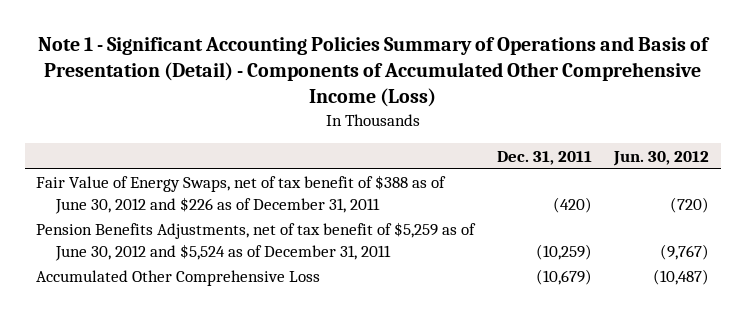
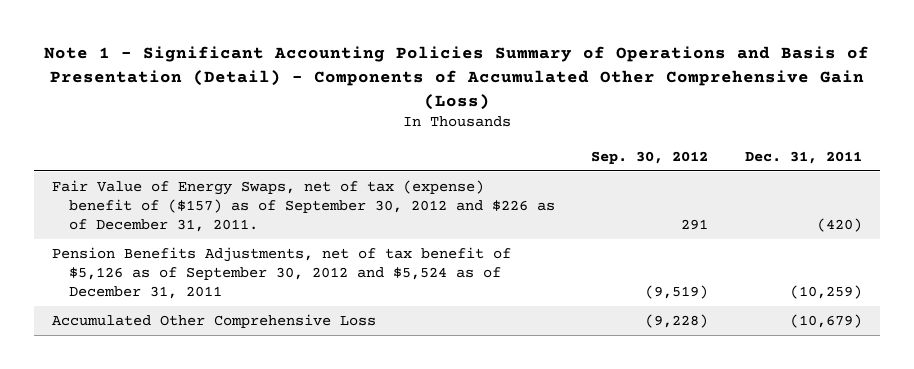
[37,35,710,108] Note 1 - Significant Accounting Policies Summary of Operations and Basis of Presentation (Detail) - Components of Accumulated Other Comprehensive Income (Loss) -> [44,45,870,110] Note 1 - Significant Accounting Policies Summary of Operations and Basis of Presentation (Detail) - Components of Accumulated Other Comprehensive Gain (Loss)
[613,150,710,166] Jun. 30, 2012 -> none
none -> [591,150,709,164] Sep. 30, 2012
[36,175,447,214] Fair Value of Energy Swaps, net of tax benefit of $388 as of June 30, 2012 and $226 as of December 31, 2011 -> [52,179,555,233] Fair Value of Energy Swaps, net of tax (expense) benefit of ($157) as of September 30, 2012 and $226 as of December 31, 2011.
[36,222,477,261] Pension Benefits Adjustments, net of tax benefit of $5,259 as of June 30, 2012 and $5,524 as of December 31, 2011 -> [52,246,512,300] Pension Benefits Adjustments, net of tax benefit of $5,126 as of September 30, 2012 and $5,524 as of December 31, 2011

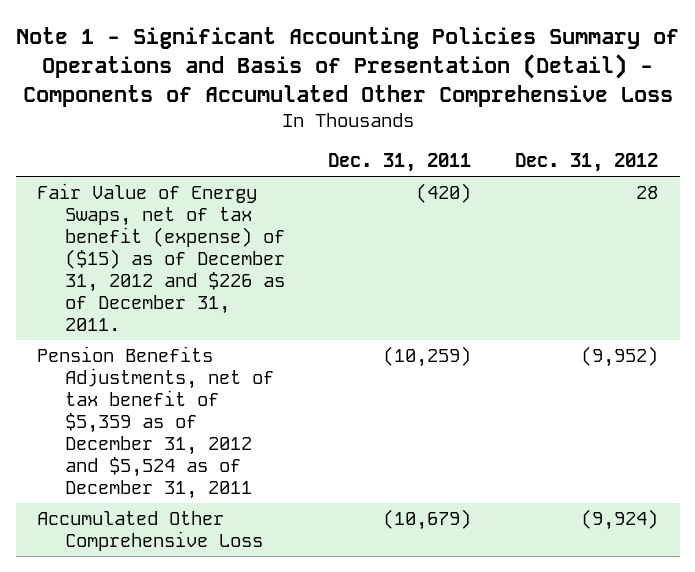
[44,45,870,110] Note 1 - Significant Accounting Policies Summary of Operations and Basis of Presentation (Detail) - Components of Accumulated Other Comprehensive Gain (Loss) -> [15,27,679,107] Note 1 - Significant Accounting Policies Summary of Operations and Basis of Presentation (Detail) - Components of Accumulated Other Comprehensive Loss
[591,150,709,164] Sep. 30, 2012 -> none
none -> [514,153,658,173] Dec. 31, 2012
[52,179,555,233] Fair Value of Energy Swaps, net of tax (expense) benefit of ($157) as of September 30, 2012 and $226 as of December 31, 2011. -> [37,182,285,332] Fair Value of Energy Swaps, net of tax benefit (expense) of ($15) as of December 31, 2012 and $226 as of December 31, 2011.
[52,246,512,300] Pension Benefits Adjustments, net of tax benefit of $5,126 as of September 30, 2012 and $5,524 as of December 31, 2011 -> [37,345,274,500] Pension Benefits Adjustments, net of tax benefit of $5,359 as of December 31, 2012 and $5,524 as of December 31, 2011

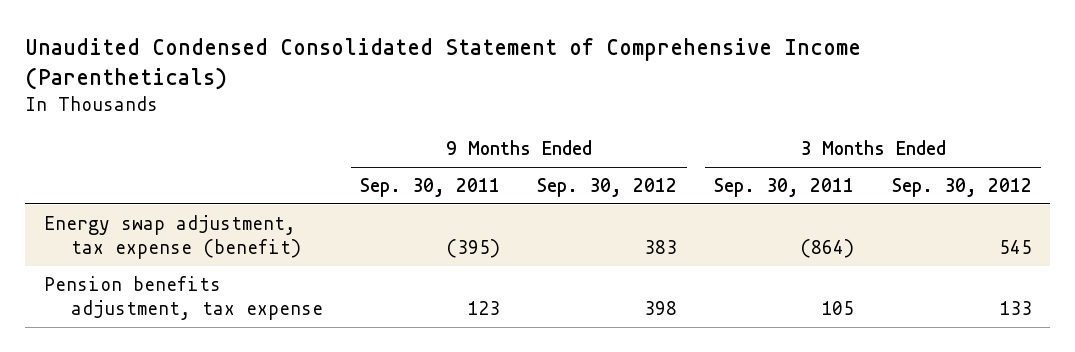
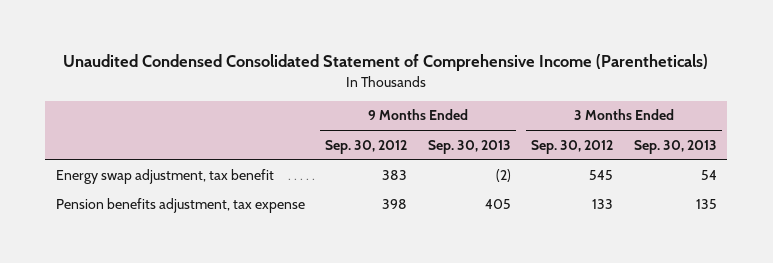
[360,178,501,198] Sep. 30, 2011 -> none
[714,178,855,198] Sep. 30, 2011 -> none
none -> [427,139,511,154] Sep. 30, 2013
none -> [634,139,718,154] Sep. 30, 2013
[43,215,302,260] Energy swap adjustment, tax expense (benefit) -> [55,168,274,184] Energy swap adjustment, tax benefit

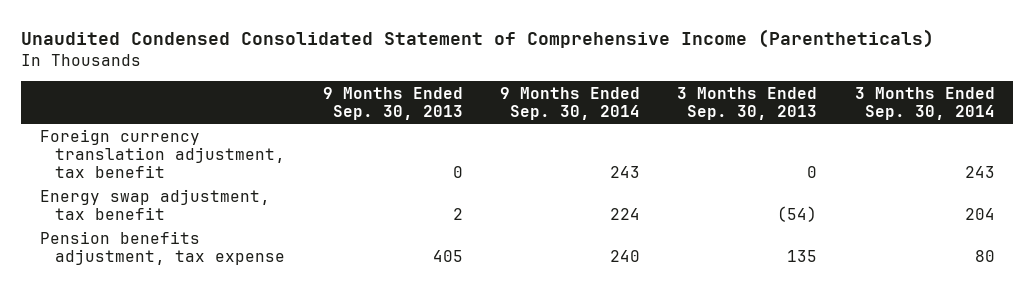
[325,139,408,154] Sep. 30, 2012 -> none
[531,139,614,154] Sep. 30, 2012 -> none
none -> [499,86,640,120] 9 Months Ended Sep. 30, 2014
none -> [854,86,995,120] 3 Months Ended Sep. 30, 2014
none -> [39,128,286,178] Foreign currency translation adjustment, tax benefit
[495,168,511,182] (2) -> [452,207,463,220] 2
[701,169,718,180] 54 -> [777,205,818,222] (54)

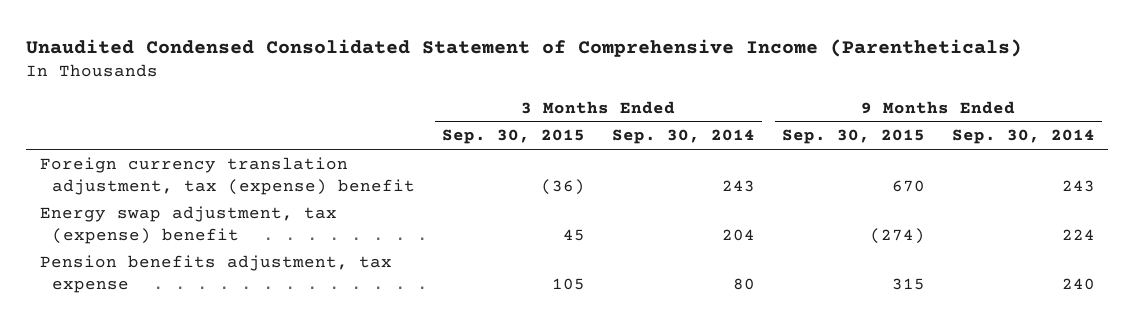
[322,86,463,120] 9 Months Ended Sep. 30, 2013 -> none
[677,86,818,120] 3 Months Ended Sep. 30, 2013 -> none
none -> [441,129,585,145] Sep. 30, 2015
none -> [781,129,925,145] Sep. 30, 2015
[39,128,286,178] Foreign currency translation adjustment, tax benefit -> [39,156,415,195] Foreign currency translation adjustment, tax (expense) benefit
[39,188,270,220] Energy swap adjustment, tax benefit -> [39,205,337,244] Energy swap adjustment, tax (expense) benefit

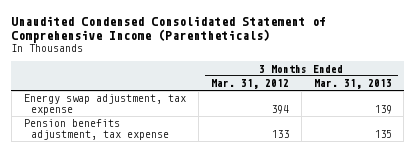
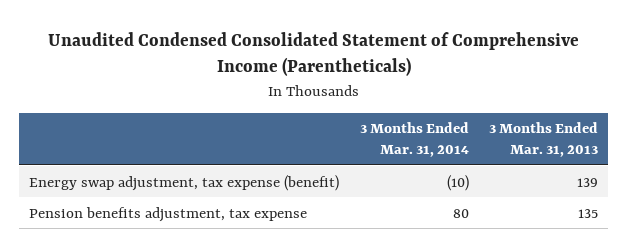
[210,79,289,90] Mar. 31, 2012 -> none
none -> [359,122,469,158] 3 Months Ended Mar. 31, 2014
[23,94,186,116] Energy swap adjustment, tax expense -> [29,174,340,191] Energy swap adjustment, tax expense (benefit)

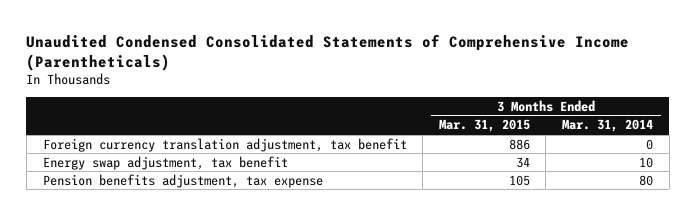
[47,31,579,77] Unaudited Condensed Consolidated Statement of Comprehensive Income (Parentheticals) -> [26,33,630,71] Unaudited Condensed Consolidated Statements of Comprehensive Income (Parentheticals)
[489,122,599,158] 3 Months Ended Mar. 31, 2013 -> none
none -> [438,119,530,133] Mar. 31, 2015
none -> [42,137,407,152] Foreign currency translation adjustment, tax benefit
[29,174,340,191] Energy swap adjustment, tax expense (benefit) -> [42,155,288,170] Energy swap adjustment, tax benefit
[446,174,469,191] (10) -> [639,156,654,168] 10

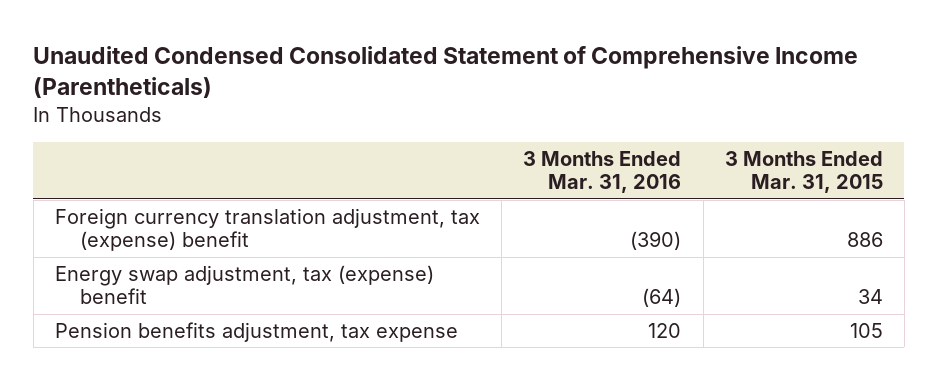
[26,33,630,71] Unaudited Condensed Consolidated Statements of Comprehensive Income (Parentheticals) -> [33,46,859,99] Unaudited Condensed Consolidated Statement of Comprehensive Income (Parentheticals)
[562,119,654,133] Mar. 31, 2014 -> none
none -> [523,150,682,194] 3 Months Ended Mar. 31, 2016
[42,137,407,152] Foreign currency translation adjustment, tax benefit -> [55,207,481,252] Foreign currency translation adjustment, tax (expense) benefit
[42,155,288,170] Energy swap adjustment, tax benefit -> [55,264,435,305] Energy swap adjustment, tax (expense) benefit

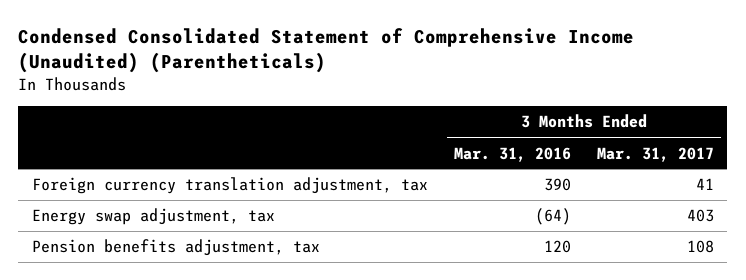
[33,46,859,99] Unaudited Condensed Consolidated Statement of Comprehensive Income (Parentheticals) -> [18,28,635,74] Condensed Consolidated Statement of Comprehensive Income (Unaudited) (Parentheticals)
[724,150,883,194] 3 Months Ended Mar. 31, 2015 -> none
none -> [597,146,715,162] Mar. 31, 2017
[55,207,481,252] Foreign currency translation adjustment, tax (expense) benefit -> [31,177,428,195] Foreign currency translation adjustment, tax
[630,231,682,251] (390) -> [543,178,571,192] 390
[55,264,435,305] Energy swap adjustment, tax (expense) benefit -> [31,208,275,226] Energy swap adjustment, tax
[55,321,459,342] Pension benefits adjustment, tax expense -> [31,239,320,257] Pension benefits adjustment, tax

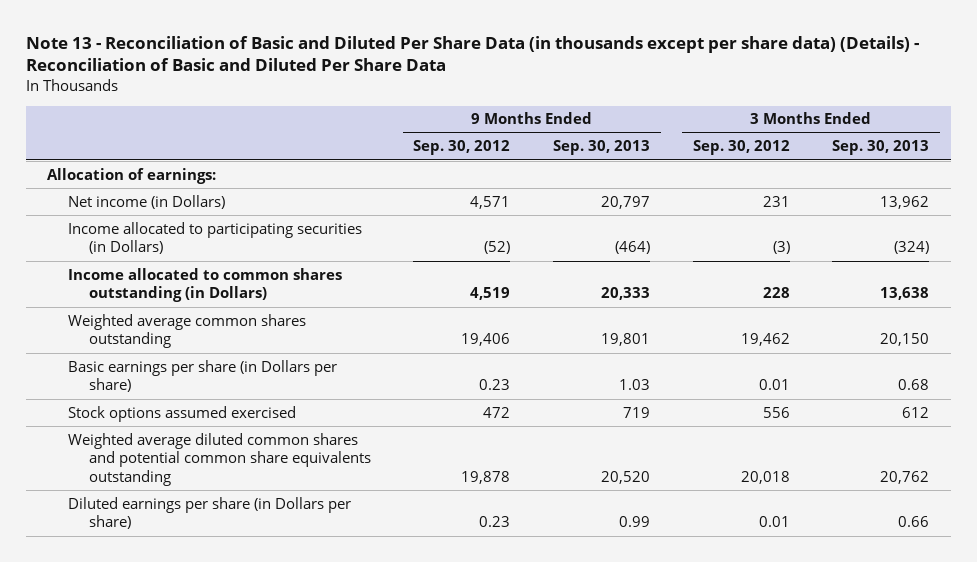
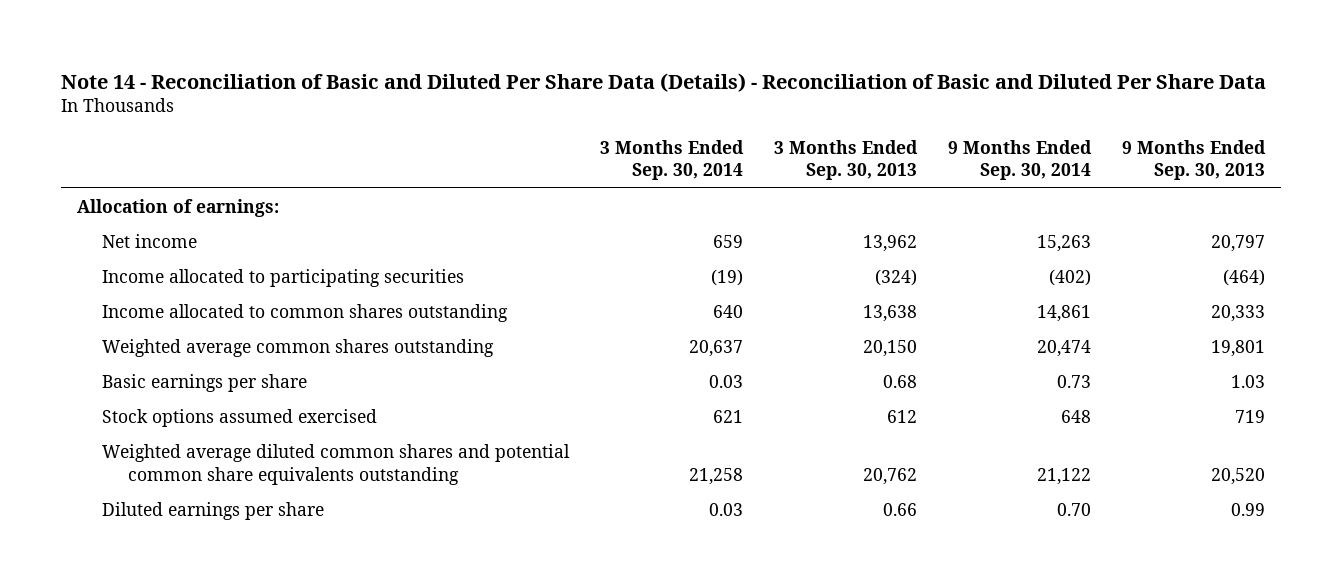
[25,35,919,72] Note 13 - Reconciliation of Basic and Diluted Per Share Data (in thousands except per share data) (Details) - Reconciliation of Basic and Diluted Per Share Data -> [61,72,1267,92] Note 14 - Reconciliation of Basic and Diluted Per Share Data (Details) - Reconciliation of Basic and Diluted Per Share Data
[413,140,511,156] Sep. 30, 2012 -> none
[692,140,790,156] Sep. 30, 2012 -> none
none -> [600,139,745,181] 3 Months Ended Sep. 30, 2014
none -> [948,139,1093,181] 9 Months Ended Sep. 30, 2014
[67,194,225,209] Net income (in Dollars) -> [102,233,198,248] Net income
[67,221,362,255] Income allocated to participating securities (in Dollars) -> [102,268,465,287] Income allocated to participating securities
[67,267,342,303] Income allocated to common shares outstanding (in Dollars) -> [102,303,509,322] Income allocated to common shares outstanding
[67,359,337,393] Basic earnings per share (in Dollars per share) -> [102,373,308,392] Basic earnings per share
[67,496,351,530] Diluted earnings per share (in Dollars per share) -> [102,501,325,520] Diluted earnings per share

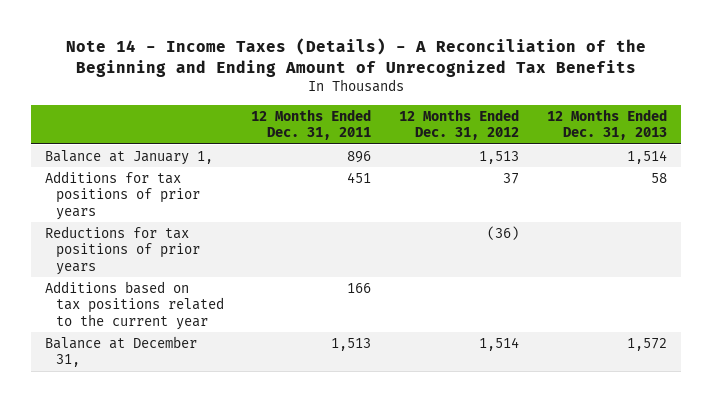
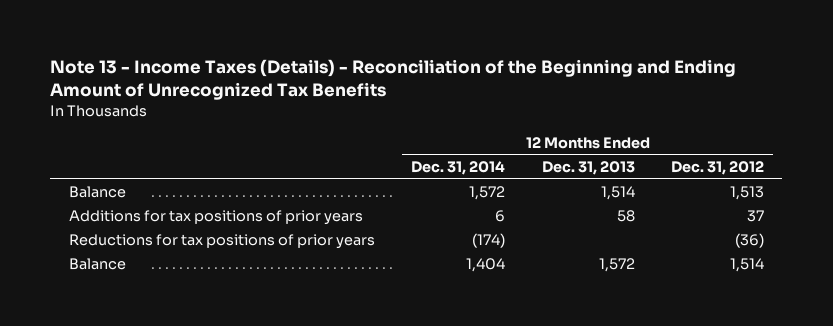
[65,38,646,78] Note 14 - Income Taxes (Details) - A Reconciliation of the Beginning and Ending Amount of Unrecognized Tax Benefits -> [50,59,737,101] Note 13 - Income Taxes (Details) - Reconciliation of the Beginning and Ending Amount of Unrecognized Tax Benefits
[251,108,372,141] 12 Months Ended Dec. 31, 2011 -> none
none -> [411,161,506,176] Dec. 31, 2014
[45,149,214,165] Balance at January 1, -> [68,186,126,199] Balance
[45,280,224,330] Additions based on tax positions related to the current year -> none
[45,335,198,368] Balance at December 31, -> [68,258,126,271] Balance

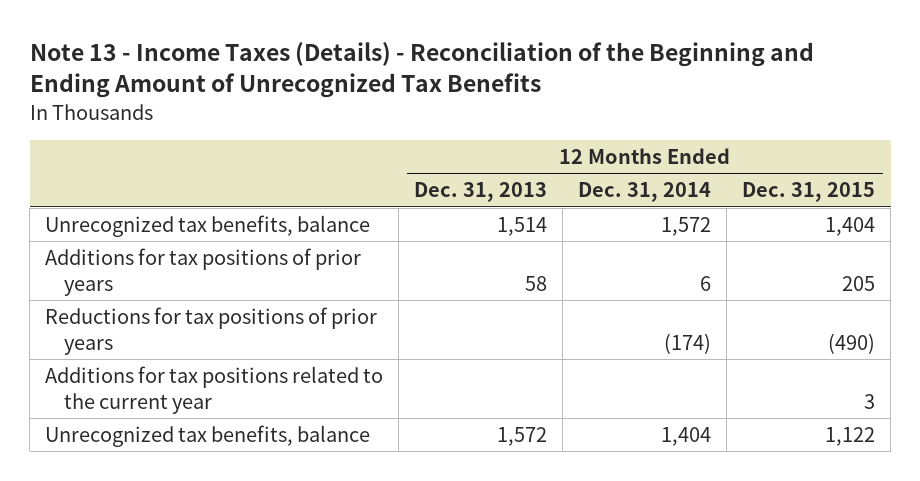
[671,161,765,176] Dec. 31, 2012 -> none
none -> [742,182,876,203] Dec. 31, 2015
[68,186,126,199] Balance -> [45,215,371,238] Unrecognized tax benefits, balance
none -> [45,366,384,414] Additions for tax positions related to the current year
[68,258,126,271] Balance -> [45,425,371,448] Unrecognized tax benefits, balance

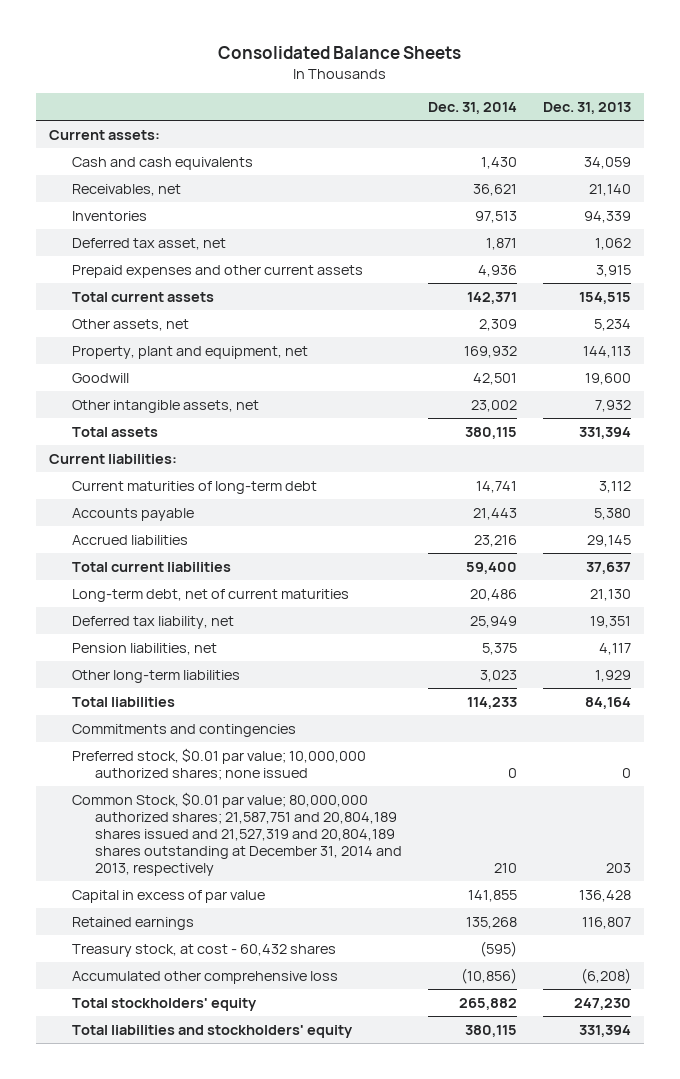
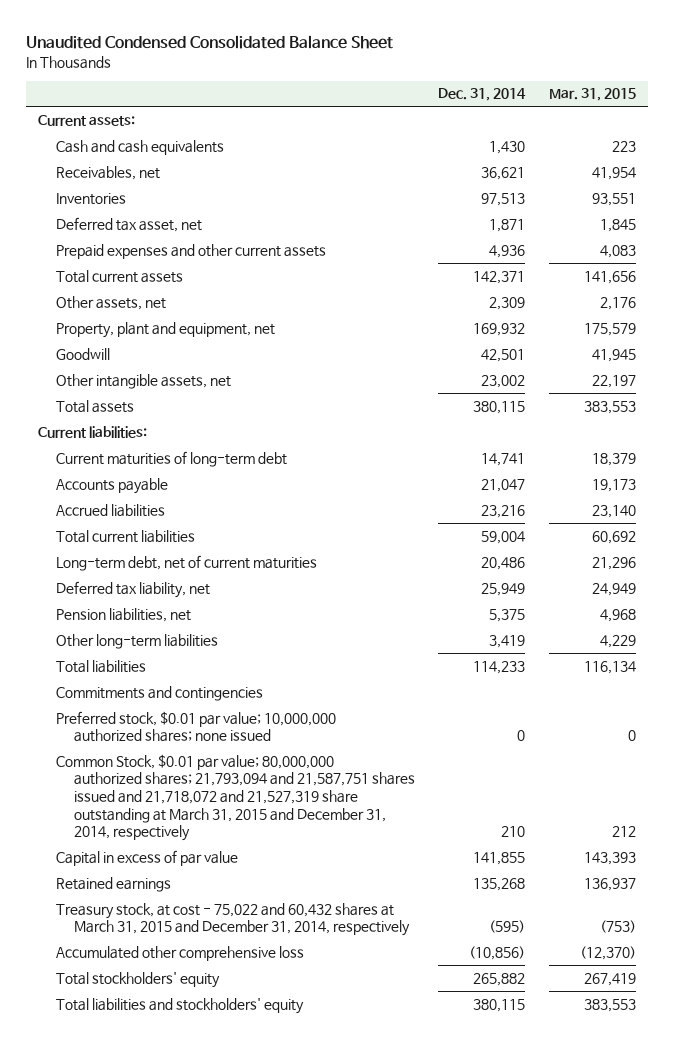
[218,45,462,59] Consolidated Balance Sheets -> [26,34,394,49] Unaudited Condensed Consolidated Balance Sheet
[543,102,632,115] Dec. 31, 2013 -> none
none -> [549,88,637,102] Mar. 31, 2015
[472,507,517,520] 21,443 -> [481,478,526,492] 21,047
[465,561,517,574] 59,400 -> [481,530,526,544] 59,004
[479,669,517,682] 3,023 -> [489,634,526,648] 3,419
[71,791,402,877] Common Stock, $0.01 par value; 80,000,000 authorized shares; 21,587,751 and 20,804,189 shares issued and 21,527,319 and 20,804,189 shares outstanding at December 31, 2014 and 2013, respectively -> [55,753,415,842] Common Stock, $0.01 par value; 80,000,000 authorized shares; 21,793,094 and 21,587,751 shares issued and 21,718,072 and 21,527,319 share outstanding at March 31, 2015 and December 31, 2014, respectively
[71,943,336,957] Treasury stock, at cost - 60,432 shares -> [55,902,410,937] Treasury stock, at cost - 75,022 and 60,432 shares at March 31, 2015 and December 31, 2014, respectively

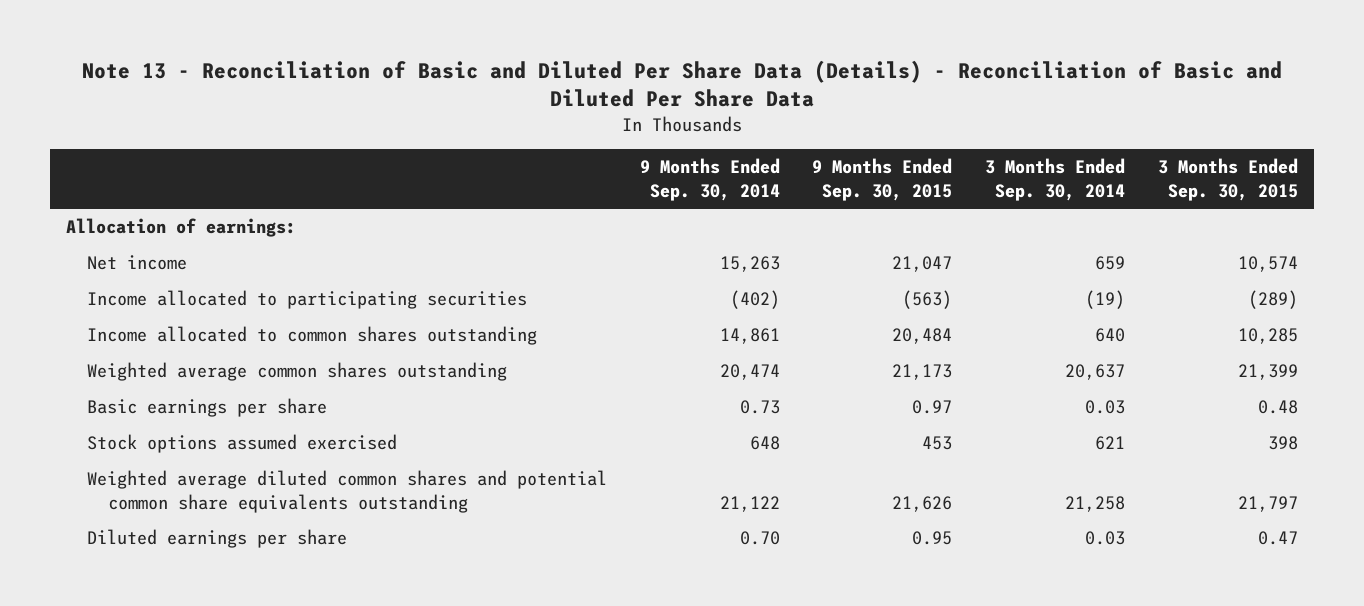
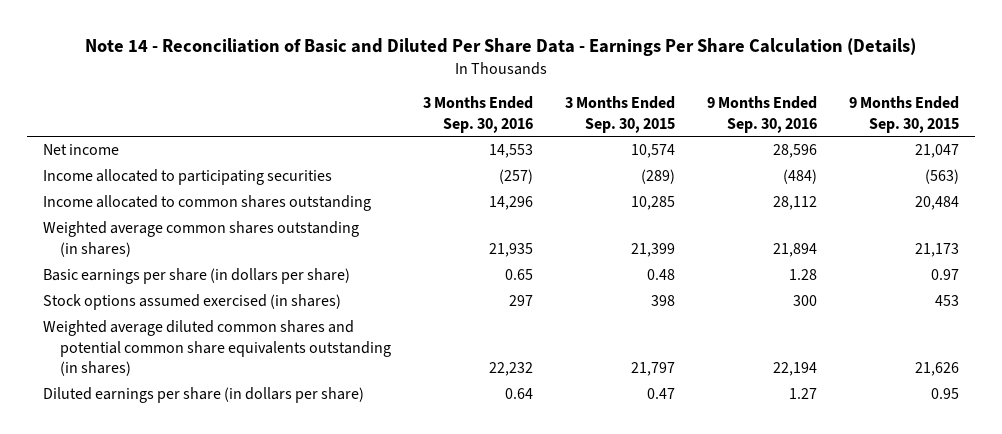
[81,59,1282,108] Note 13 - Reconciliation of Basic and Diluted Per Share Data (Details) - Reconciliation of Basic and Diluted Per Share Data -> [84,37,916,56] Note 14 - Reconciliation of Basic and Diluted Per Share Data - Earnings Per Share Calculation (Details)
[639,158,780,201] 9 Months Ended Sep. 30, 2014 -> none
[985,158,1126,201] 3 Months Ended Sep. 30, 2014 -> none
none -> [422,96,533,133] 3 Months Ended Sep. 30, 2016
none -> [706,96,817,133] 9 Months Ended Sep. 30, 2016
[65,218,296,238] Allocation of earnings: -> none
[86,362,507,382] Weighted average common shares outstanding -> [42,221,359,257] Weighted average common shares outstanding (in shares)
[86,398,327,418] Basic earnings per share -> [42,268,350,285] Basic earnings per share (in dollars per share)
[86,434,397,454] Stock options assumed exercised -> [42,294,341,311] Stock options assumed exercised (in shares)
[86,470,607,513] Weighted average diluted common shares and potential common share equivalents outstanding -> [42,320,391,377] Weighted average diluted common shares and potential common share equivalents outstanding (in shares)
[86,529,347,549] Diluted earnings per share -> [42,387,364,404] Diluted earnings per share (in dollars per share)

